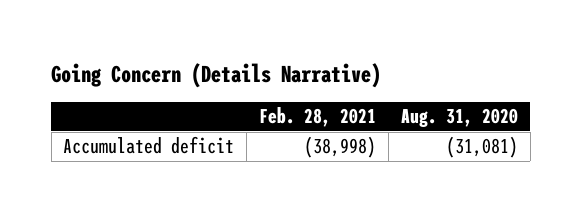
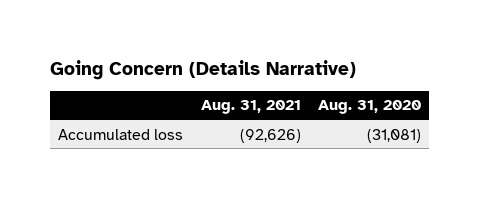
[259,107,377,128] Feb. 28, 2021 -> none
none -> [200,100,301,115] Aug. 31, 2021
[63,136,235,155] Accumulated deficit -> [58,128,184,140] Accumulated loss

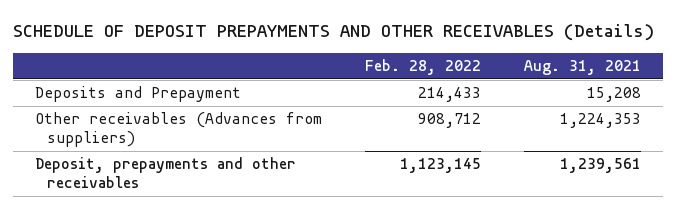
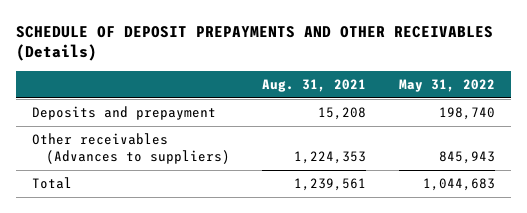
[365,59,482,76] Feb. 28, 2022 -> none
none -> [399,79,496,93] May 31, 2022
[34,86,241,103] Deposits and Prepayment -> [32,106,217,121] Deposits and prepayment
[34,112,322,148] Other receivables (Advances from suppliers) -> [32,133,230,165] Other receivables (Advances to suppliers)
[34,157,296,189] Deposit, prepayments and other receivables -> [32,177,73,190] Total

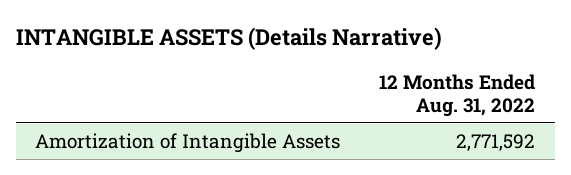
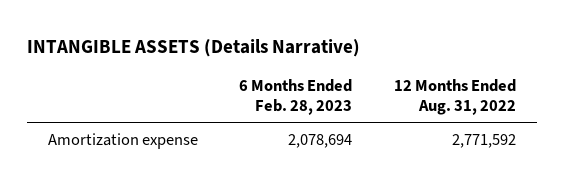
none -> [239,78,353,116] 6 Months Ended Feb. 28, 2023
[35,133,341,154] Amortization of Intangible Assets -> [47,132,198,149] Amortization expense

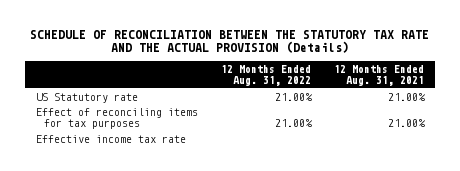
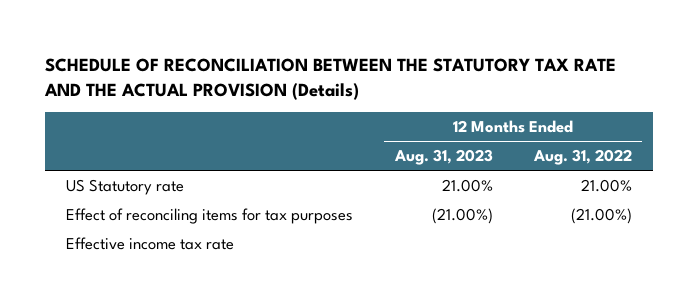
[333,64,424,87] 12 Months Ended Aug. 31, 2021 -> none
none -> [393,149,493,166] Aug. 31, 2023
[275,118,314,127] 21.00% -> [571,207,633,224] (21.00%)

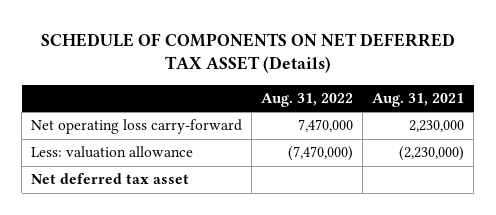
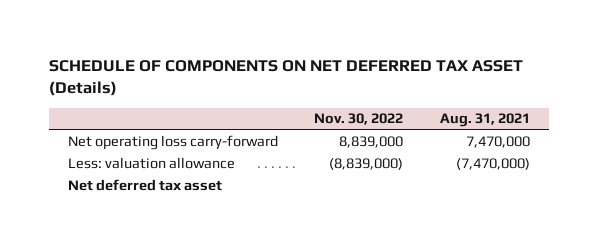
[261,92,354,107] Aug. 31, 2022 -> none
none -> [314,113,404,126] Nov. 30, 2022
[409,120,465,133] 2,230,000 -> [466,135,531,148] 7,470,000
[399,146,465,162] (2,230,000) -> [456,157,531,170] (7,470,000)

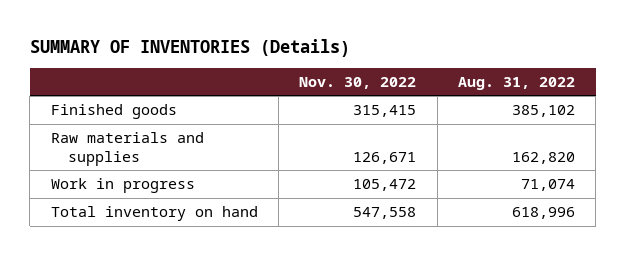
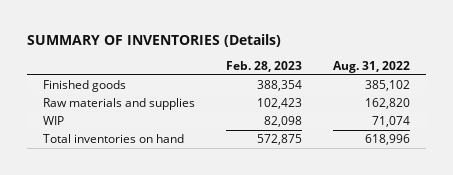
[299,76,417,89] Nov. 30, 2022 -> none
none -> [226,60,303,72] Feb. 28, 2023
[50,178,195,194] Work in progress -> [42,116,64,126] WIP
[50,206,258,222] Total inventory on hand -> [42,134,184,144] Total inventories on hand

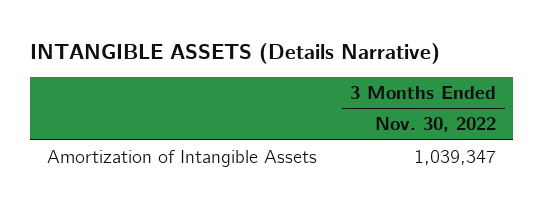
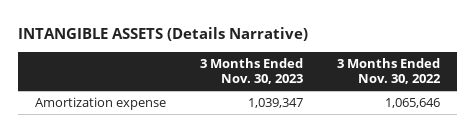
none -> [200,57,304,85] 3 Months Ended Nov. 30, 2023
[46,149,317,167] Amortization of Intangible Assets -> [35,97,167,111] Amortization expense
[414,149,497,165] 1,039,347 -> [385,98,441,109] 1,065,646

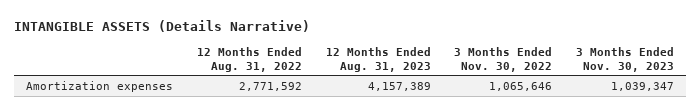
none -> [196,46,302,72] 12 Months Ended Aug. 31, 2022
none -> [325,46,431,72] 12 Months Ended Aug. 31, 2023
[35,97,167,111] Amortization expense -> [25,80,173,92] Amortization expenses

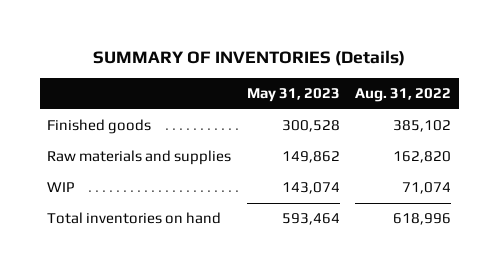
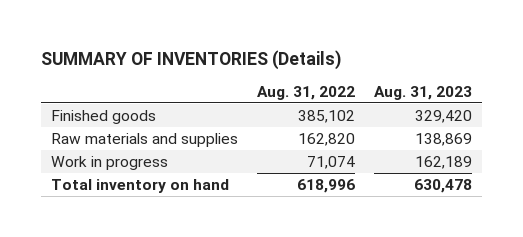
[246,88,340,103] May 31, 2023 -> none
none -> [374,86,473,101] Aug. 31, 2023
[47,182,76,193] WIP -> [50,155,168,170] Work in progress
[47,212,222,225] Total inventories on hand -> [50,178,229,193] Total inventory on hand

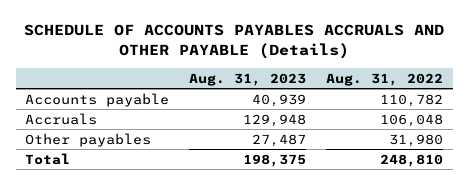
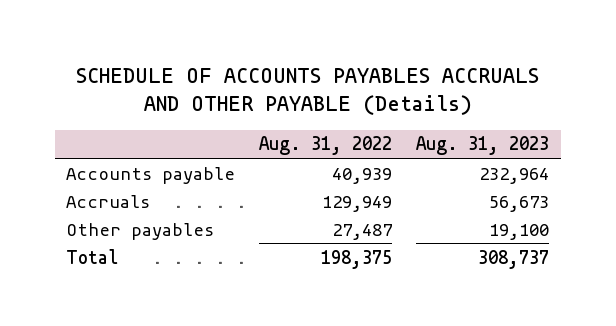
[252,93,307,107] 40,939 -> [479,167,550,184] 232,964
[379,93,443,107] 110,782 -> [332,167,393,184] 40,939
[243,113,307,127] 129,948 -> [489,195,550,212] 56,673
[379,113,443,127] 106,048 -> [322,195,393,212] 129,949
[252,133,307,147] 27,487 -> [489,223,550,240] 19,100
[388,133,443,147] 31,980 -> [332,223,393,240] 27,487
[243,153,307,167] 198,375 -> [478,249,550,269] 308,737
[379,153,443,167] 248,810 -> [321,249,393,269] 198,375

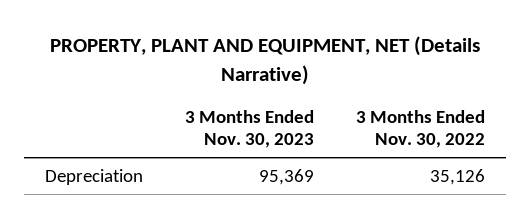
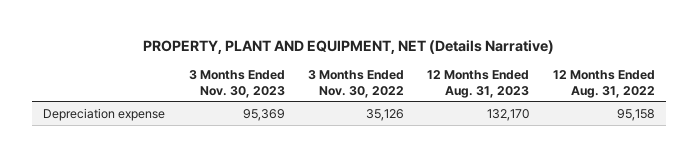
none -> [427,70,530,98] 12 Months Ended Aug. 31, 2023
none -> [552,70,655,98] 12 Months Ended Aug. 31, 2022
[44,169,143,186] Depreciation -> [43,107,166,121] Depreciation expense

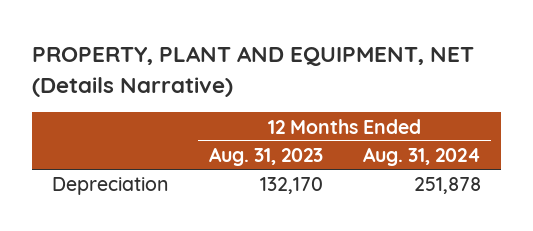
[188,70,285,98] 3 Months Ended Nov. 30, 2023 -> none
[307,70,404,98] 3 Months Ended Nov. 30, 2022 -> none
[552,70,655,98] 12 Months Ended Aug. 31, 2022 -> none
none -> [363,147,482,167] Aug. 31, 2024
[43,107,166,121] Depreciation expense -> [52,177,169,196] Depreciation

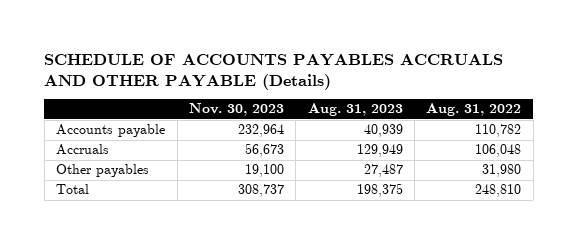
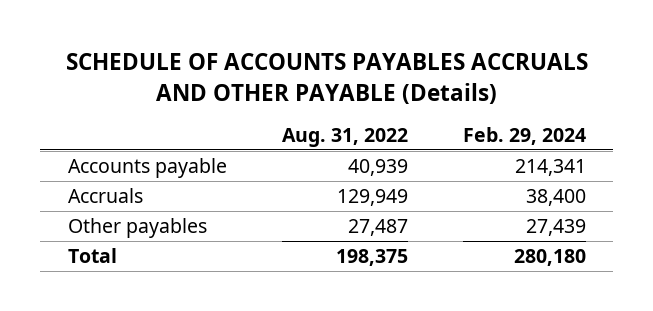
[189,103,285,117] Nov. 30, 2023 -> none
[307,103,403,117] Aug. 31, 2023 -> none
none -> [462,126,586,145] Feb. 29, 2024
[475,124,522,138] 110,782 -> [347,158,408,176] 40,939
[475,144,522,158] 106,048 -> [336,188,408,206] 129,949
[482,164,522,178] 31,980 -> [347,218,408,236] 27,487
[475,184,522,198] 248,810 -> [335,248,408,266] 198,375

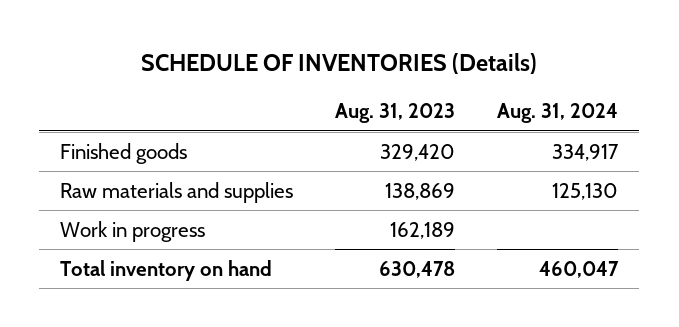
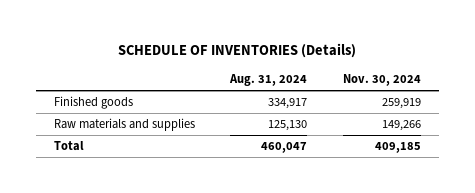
[335,103,456,124] Aug. 31, 2023 -> none
none -> [342,74,421,87] Nov. 30, 2024
[60,220,206,242] Work in progress -> none
[60,259,273,281] Total inventory on hand -> [53,141,84,152] Total

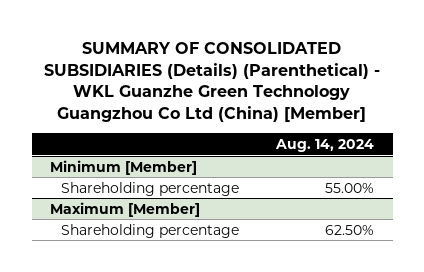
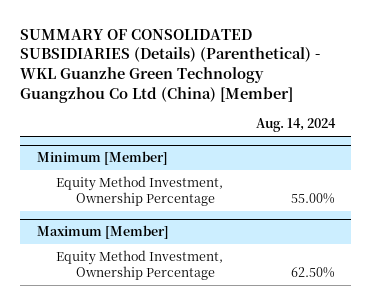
[61,181,240,196] Shareholding percentage -> [56,176,224,207] Equity Method Investment, Ownership Percentage
[61,223,240,238] Shareholding percentage -> [56,250,224,281] Equity Method Investment, Ownership Percentage

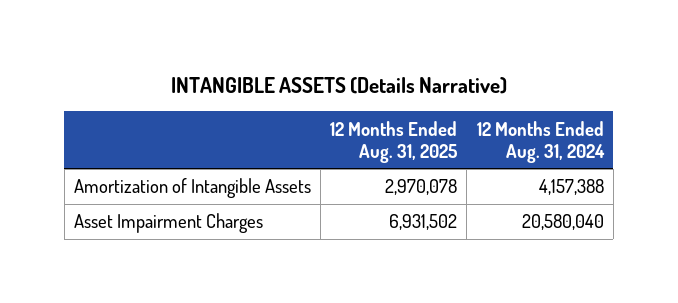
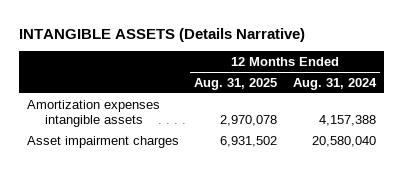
[74,178,312,199] Amortization of Intangible Assets -> [26,99,160,127] Amortization expenses intangible assets
[74,213,264,234] Asset Impairment Charges -> [26,135,179,148] Asset impairment charges

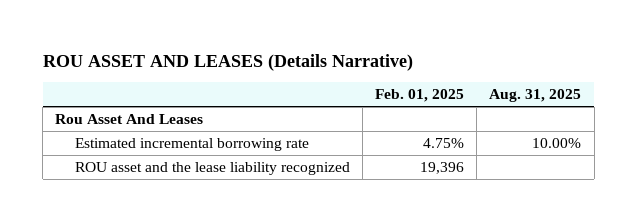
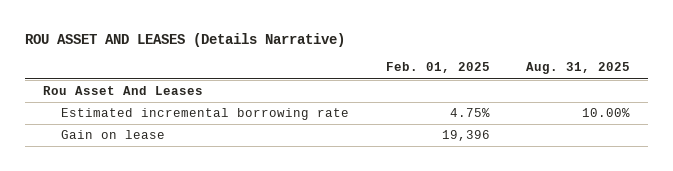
[74,161,350,175] ROU asset and the lease liability recognized -> [61,130,166,140] Gain on lease

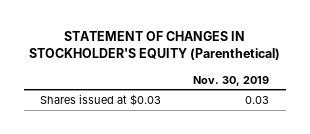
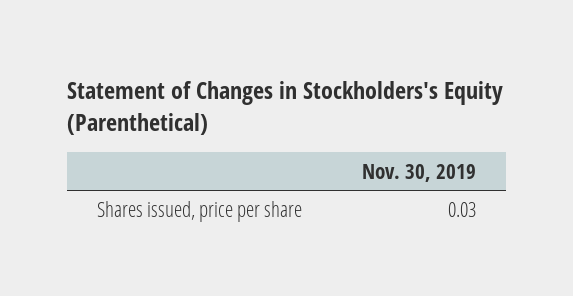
[28,31,280,61] STATEMENT OF CHANGES IN STOCKHOLDER'S EQUITY (Parenthetical) -> [67,81,504,136] Statement of Changes in Stockholders's Equity (Parenthetical)
[40,94,162,107] Shares issued at $0.03 -> [96,201,302,223] Shares issued, price per share

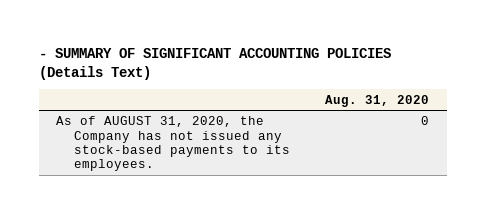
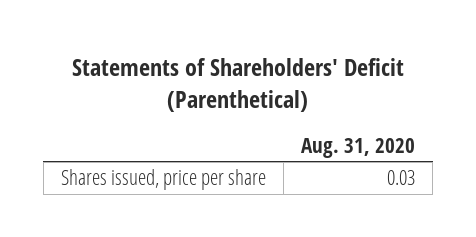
[38,47,391,81] - SUMMARY OF SIGNIFICANT ACCOUNTING POLICIES (Details Text) -> [72,57,405,113] Statements of Shareholders' Deficit (Parenthetical)
[56,116,291,172] As of AUGUST 31, 2020, the Company has not issued any stock-based payments to its employees. -> none
none -> [60,169,266,191] Shares issued, price per share

